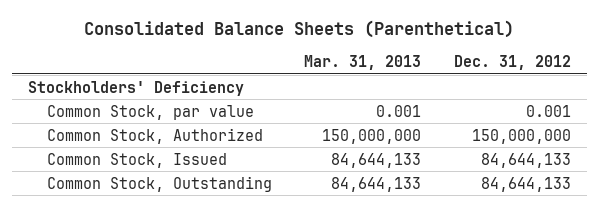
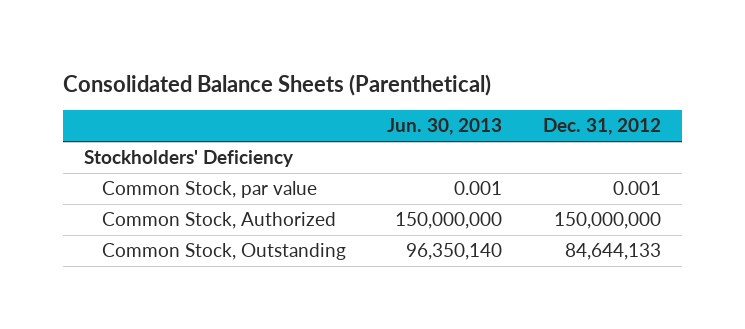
[304,54,422,70] Mar. 31, 2013 -> none
none -> [387,118,503,136] Jun. 30, 2013
[47,152,228,168] Common Stock, Issued -> none

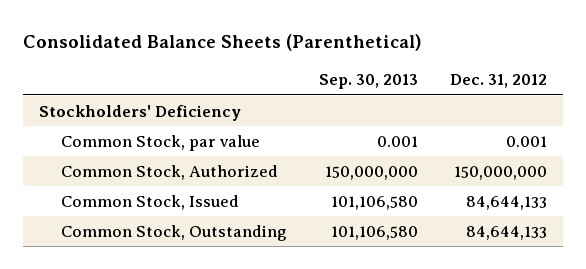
[387,118,503,136] Jun. 30, 2013 -> none
none -> [318,74,418,90] Sep. 30, 2013
none -> [60,194,239,210] Common Stock, Issued

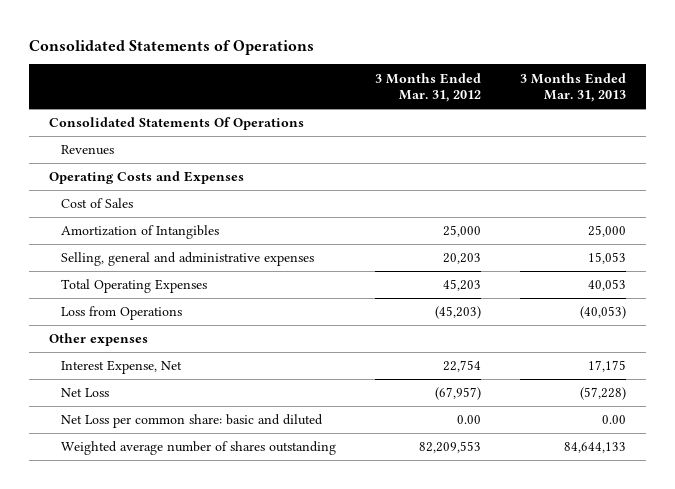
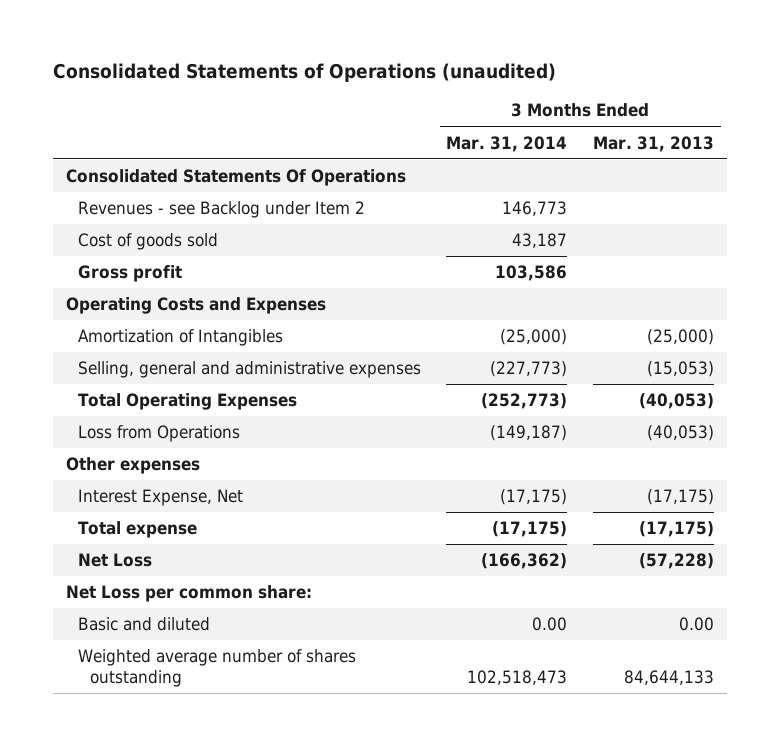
[29,39,315,55] Consolidated Statements of Operations -> [52,62,556,82] Consolidated Statements of Operations (unaudited)
[374,72,481,103] 3 Months Ended Mar. 31, 2012 -> none
none -> [446,135,568,152] Mar. 31, 2014
[60,145,114,156] Revenues -> [77,201,365,219] Revenues - see Backlog under Item 2
none -> [77,233,218,251] Cost of goods sold
none -> [77,265,182,283] Gross profit
[60,198,133,209] Cost of Sales -> none
[588,225,627,238] 25,000 -> [647,329,715,346] (25,000)
[588,252,627,265] 15,053 -> [647,361,715,378] (15,053)
[588,279,627,292] 40,053 -> [639,393,715,410] (40,053)
[588,360,627,373] 17,175 -> [647,489,715,506] (17,175)
none -> [77,521,197,539] Total expense
none -> [65,585,312,603] Net Loss per common share:
[60,414,323,429] Net Loss per common share: basic and diluted -> [77,617,210,632] Basic and diluted

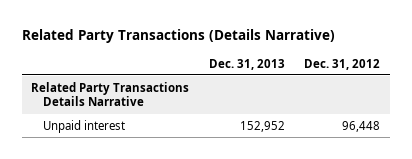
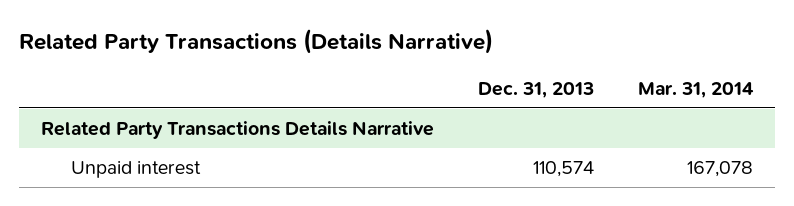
[304,58,381,70] Dec. 31, 2012 -> none
none -> [638,81,755,98] Mar. 31, 2014
[239,120,285,132] 152,952 -> [533,161,595,178] 110,574

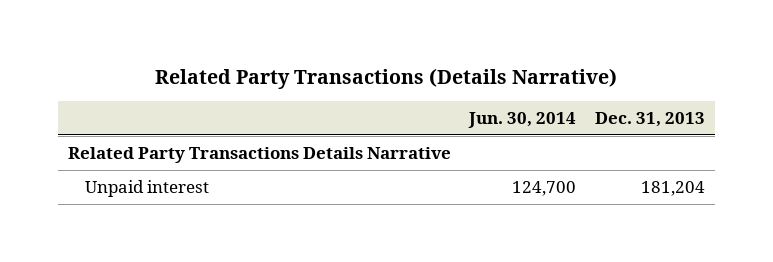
[638,81,755,98] Mar. 31, 2014 -> none
none -> [468,111,577,128] Jun. 30, 2014
[533,161,595,178] 110,574 -> [641,180,706,196] 181,204

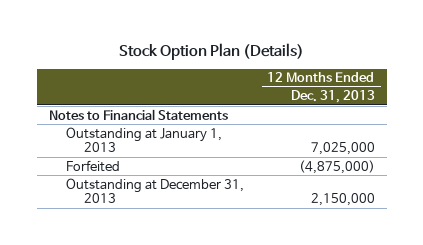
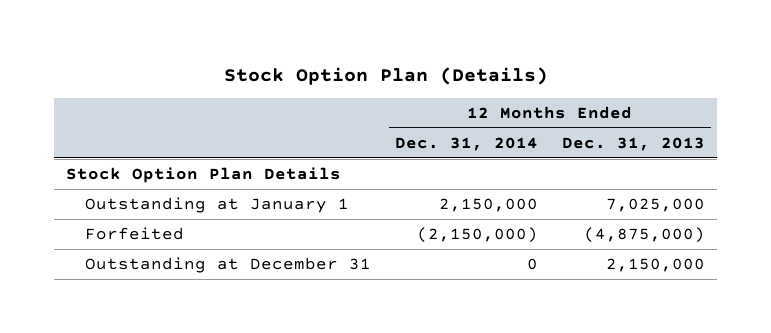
none -> [395,137,539,152] Dec. 31, 2014
[48,108,228,120] Notes to Financial Statements -> none
none -> [65,167,341,184] Stock Option Plan Details
[66,126,223,153] Outstanding at January 1, 2013 -> [84,197,349,214] Outstanding at January 1
[66,177,245,204] Outstanding at December 31, 2013 -> [84,257,371,274] Outstanding at December 31

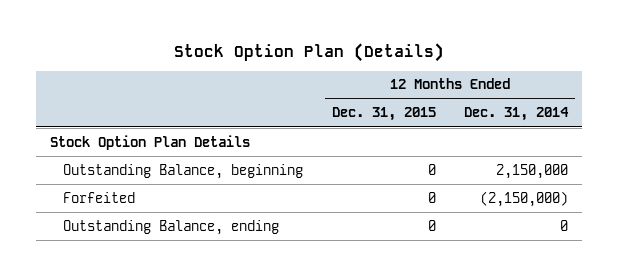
[562,137,706,152] Dec. 31, 2013 -> none
none -> [331,107,436,122] Dec. 31, 2015
[84,197,349,214] Outstanding at January 1 -> [63,163,304,179] Outstanding Balance, beginning
[84,257,371,274] Outstanding at December 31 -> [63,219,280,235] Outstanding Balance, ending

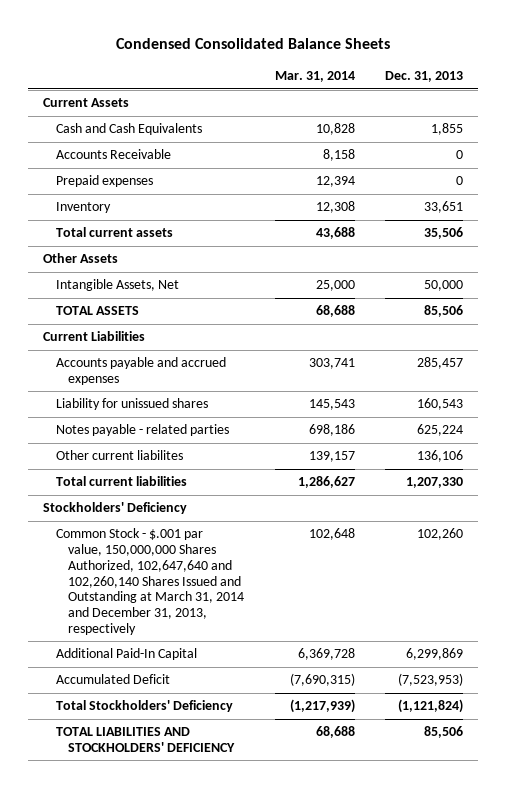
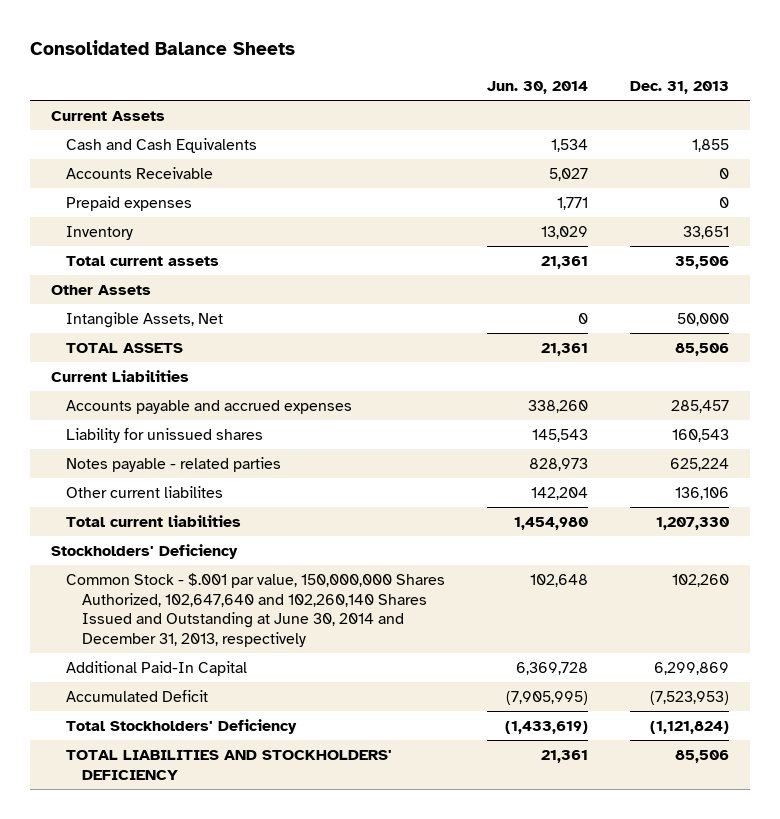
[116,38,391,50] Condensed Consolidated Balance Sheets -> [30,40,296,56] Consolidated Balance Sheets
[274,71,355,83] Mar. 31, 2014 -> none
none -> [487,81,589,95] Jun. 30, 2014
[55,528,245,636] Common Stock - $.001 par value, 150,000,000 Shares Authorized, 102,647,640 and 102,260,140 Shares Issued and Outstanding at March 31, 2014 and December 31, 2013, respectively -> [66,572,446,648] Common Stock - $.001 par value, 150,000,000 Shares Authorized, 102,647,640 and 102,260,140 Shares Issued and Outstanding at June 30, 2014 and December 31, 2013, respectively

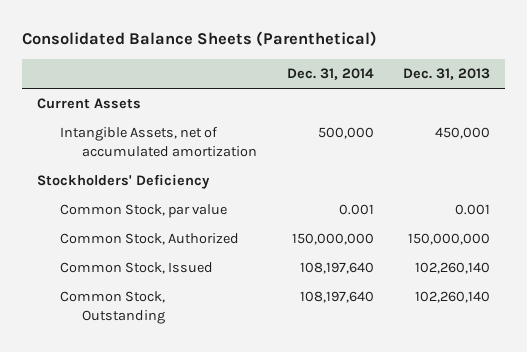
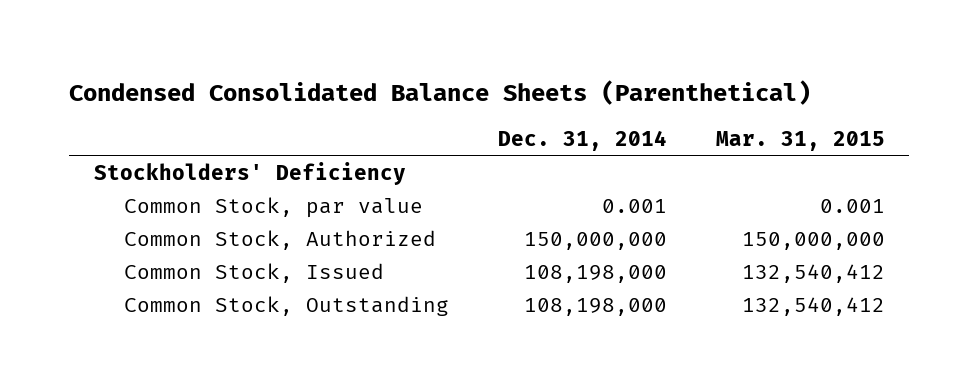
[22,31,378,47] Consolidated Balance Sheets (Parenthetical) -> [69,80,812,106] Condensed Consolidated Balance Sheets (Parenthetical)
[403,67,491,80] Dec. 31, 2013 -> none
none -> [715,130,885,151] Mar. 31, 2015
[36,98,141,110] Current Assets -> none
[59,127,258,157] Intangible Assets, net of accumulated amortization -> none
[299,262,374,275] 108,197,640 -> [523,264,667,283] 108,198,000
[299,291,374,304] 108,197,640 -> [523,297,667,316] 108,198,000

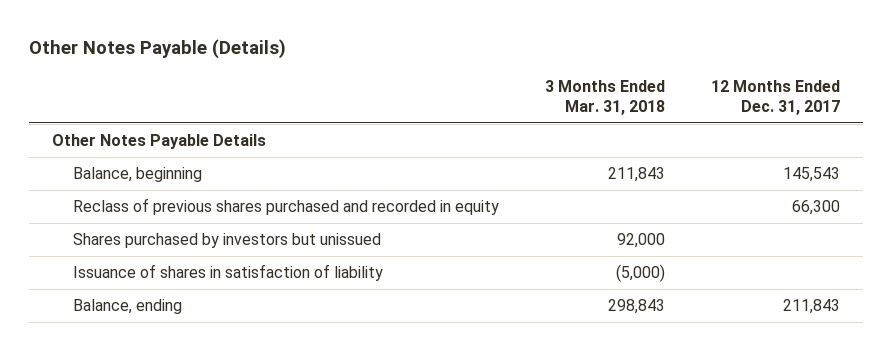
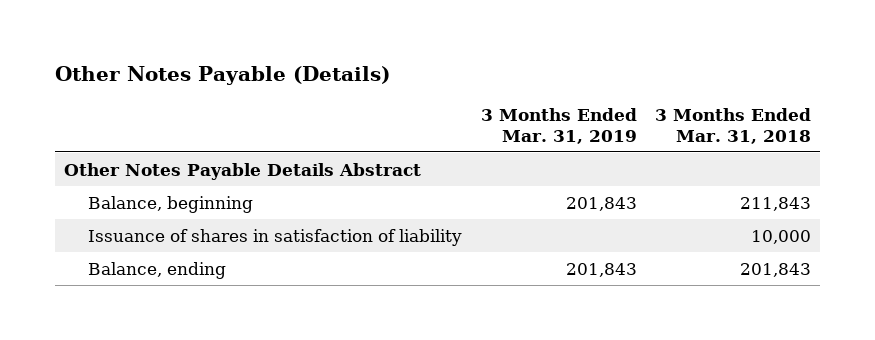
[711,80,841,116] 12 Months Ended Dec. 31, 2017 -> none
none -> [480,108,637,144] 3 Months Ended Mar. 31, 2019
[51,134,266,150] Other Notes Payable Details -> [64,162,422,180] Other Notes Payable Details Abstract
[73,198,500,216] Reclass of previous shares purchased and recorded in equity -> none
[73,233,382,249] Shares purchased by investors but unissued -> none
[616,264,666,283] (5,000) -> [750,229,811,244] 10,000
[608,299,666,315] 298,843 -> [739,262,811,277] 201,843

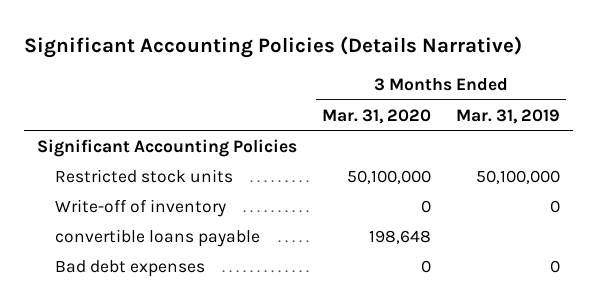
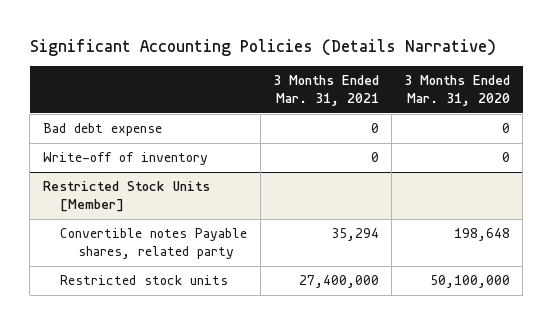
[456,108,561,124] Mar. 31, 2019 -> none
none -> [272,75,379,107] 3 Months Ended Mar. 31, 2021
[36,138,297,157] Significant Accounting Policies -> none
[54,168,233,183] Restricted stock units -> none
none -> [42,123,162,137] Bad debt expense
[54,259,205,277] Bad debt expenses -> none
none -> [42,181,210,213] Restricted Stock Units [Member]
[54,228,260,247] convertible loans payable -> [60,228,248,260] Convertible notes Payable shares, related party
none -> [60,275,229,286] Restricted stock units

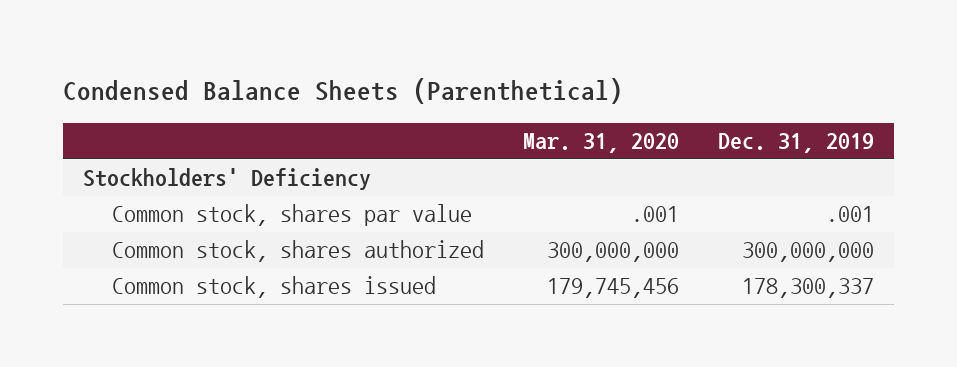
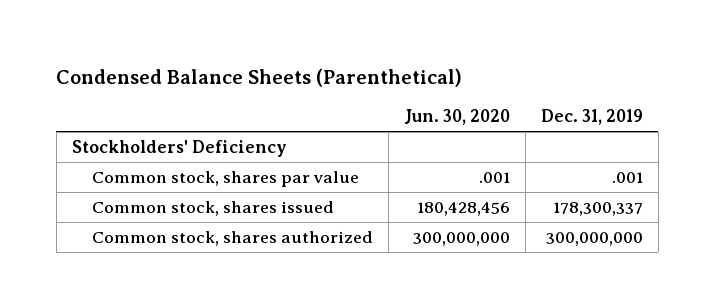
[522,133,679,154] Mar. 31, 2020 -> none
none -> [403,109,510,126] Jun. 30, 2020
[111,240,484,263] Common stock, shares authorized -> [92,231,374,247] Common stock, shares authorized

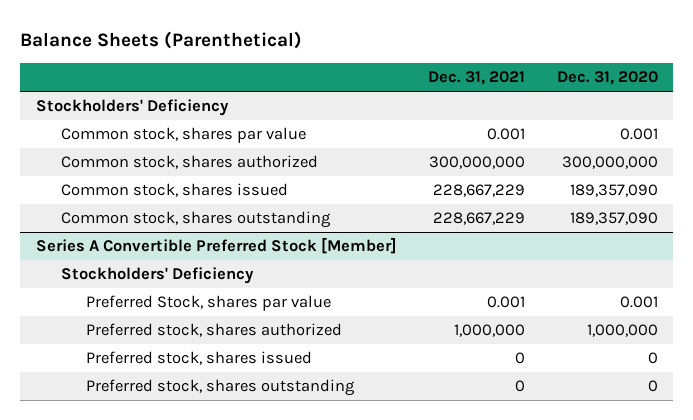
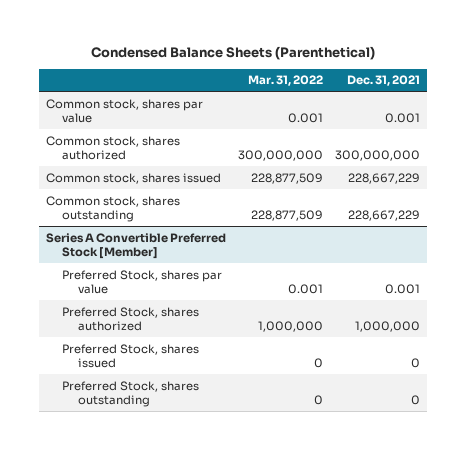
[20,31,303,50] Balance Sheets (Parenthetical) -> [90,46,375,61] Condensed Balance Sheets (Parenthetical)
[556,71,658,86] Dec. 31, 2020 -> none
none -> [247,75,323,87] Mar. 31, 2022
[35,99,229,117] Stockholders' Deficiency -> none
[61,267,255,285] Stockholders' Deficiency -> none
[86,323,343,338] Preferred stock, shares authorized -> [61,306,199,331] Preferred Stock, shares authorized
[86,351,313,366] Preferred stock, shares issued -> [61,343,199,368] Preferred Stock, shares issued
[86,379,356,397] Preferred stock, shares outstanding -> [61,380,199,407] Preferred Stock, shares outstanding

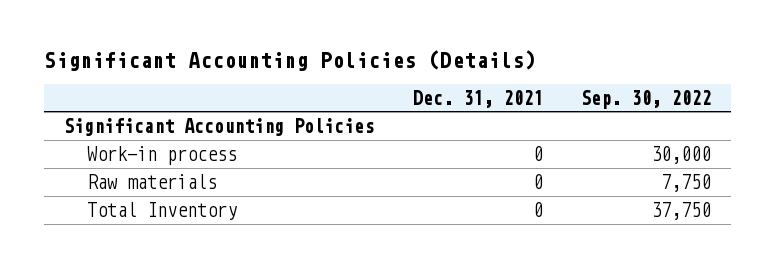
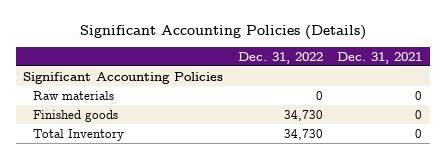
[581,89,712,109] Sep. 30, 2022 -> none
none -> [237,51,323,64] Dec. 31, 2022
[86,145,237,165] Work-in process -> none
none -> [32,109,118,122] Finished goods

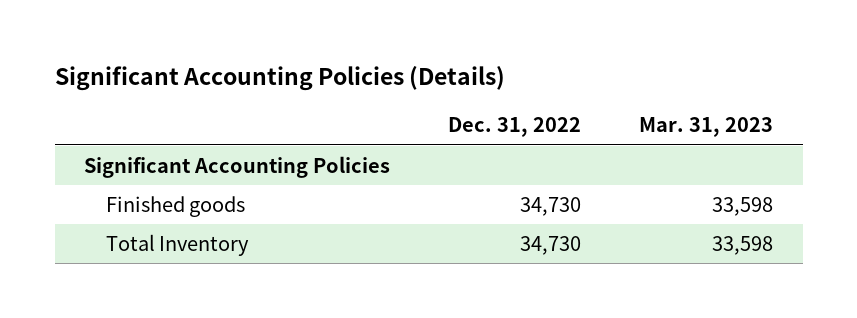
[337,51,423,64] Dec. 31, 2021 -> none
none -> [639,117,774,138] Mar. 31, 2023
[32,90,114,100] Raw materials -> none

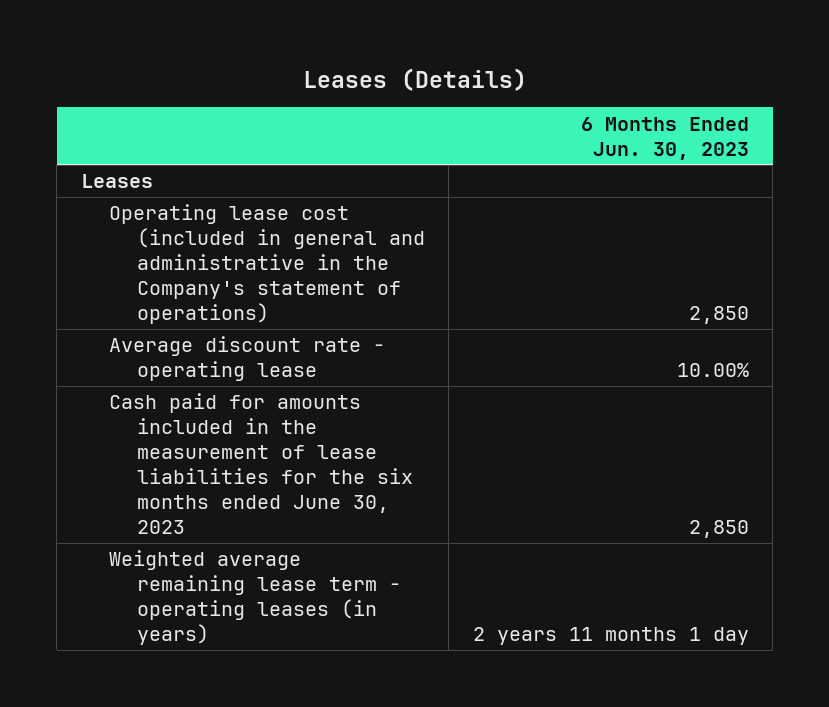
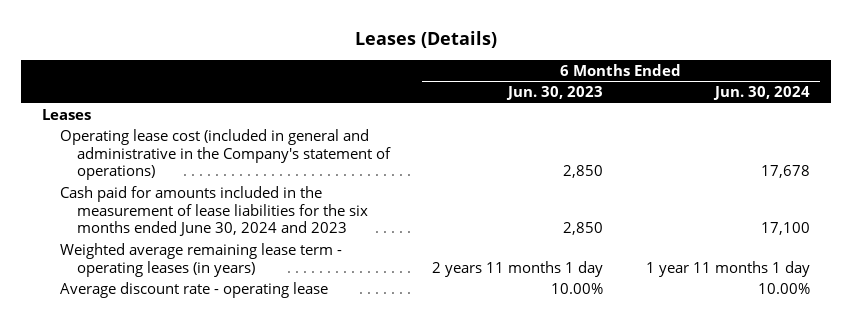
none -> [712,86,810,101] Jun. 30, 2024
[108,393,413,535] Cash paid for amounts included in the measurement of lease liabilities for the six months ended June 30, 2023 -> [59,186,368,237] Cash paid for amounts included in the measurement of lease liabilities for the six months ended June 30, 2024 and 2023
[108,336,385,382] Average discount rate - operating lease -> [59,282,328,299] Average discount rate - operating lease

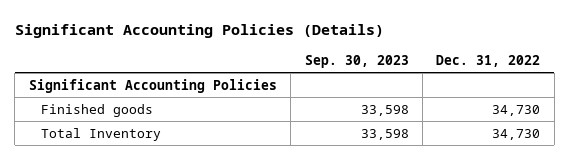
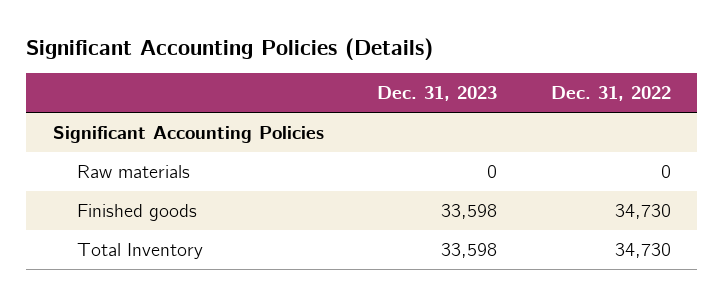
[304,55,409,69] Sep. 30, 2023 -> none
none -> [377,86,498,102] Dec. 31, 2023
none -> [77,164,191,178] Raw materials

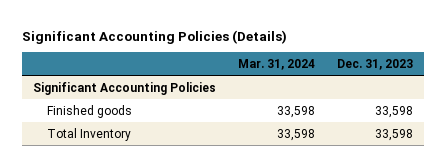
[550,86,671,102] Dec. 31, 2022 -> none
none -> [238,59,316,71] Mar. 31, 2024
[77,164,191,178] Raw materials -> none

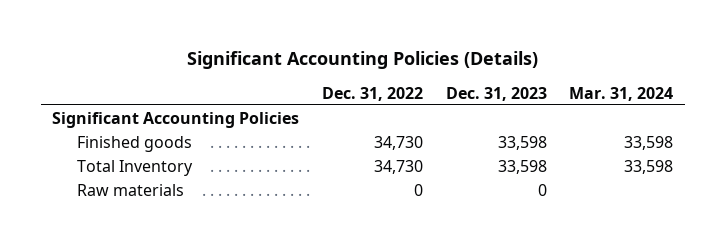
none -> [321,86,423,101] Dec. 31, 2022
none -> [77,183,185,196] Raw materials

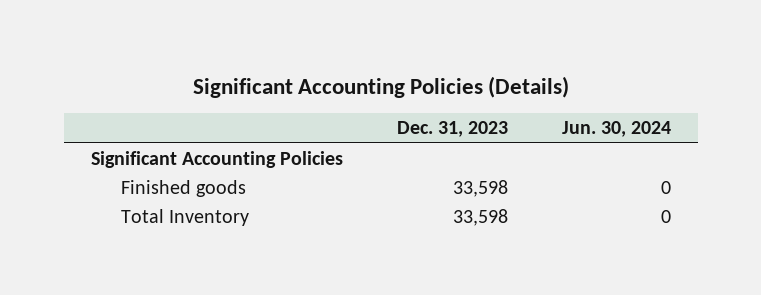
[321,86,423,101] Dec. 31, 2022 -> none
[569,86,674,101] Mar. 31, 2024 -> none
none -> [561,121,671,138] Jun. 30, 2024
[77,183,185,196] Raw materials -> none

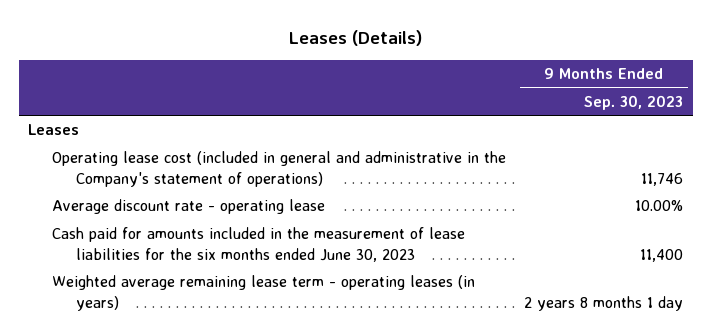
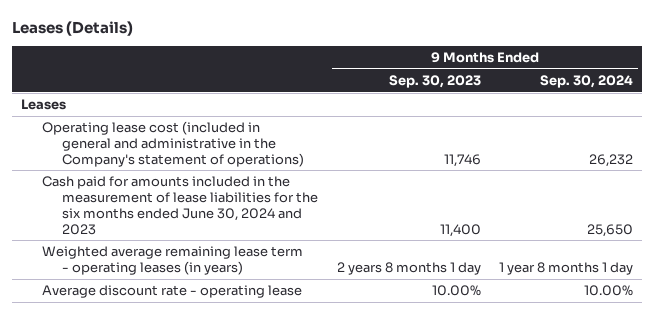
none -> [540,74,634,88] Sep. 30, 2024
[52,227,466,262] Cash paid for amounts included in the measurement of lease liabilities for the six months ended June 30, 2023 -> [41,176,319,235] Cash paid for amounts included in the measurement of lease liabilities for the six months ended June 30, 2024 and 2023
[52,199,326,215] Average discount rate - operating lease -> [41,285,302,299] Average discount rate - operating lease

